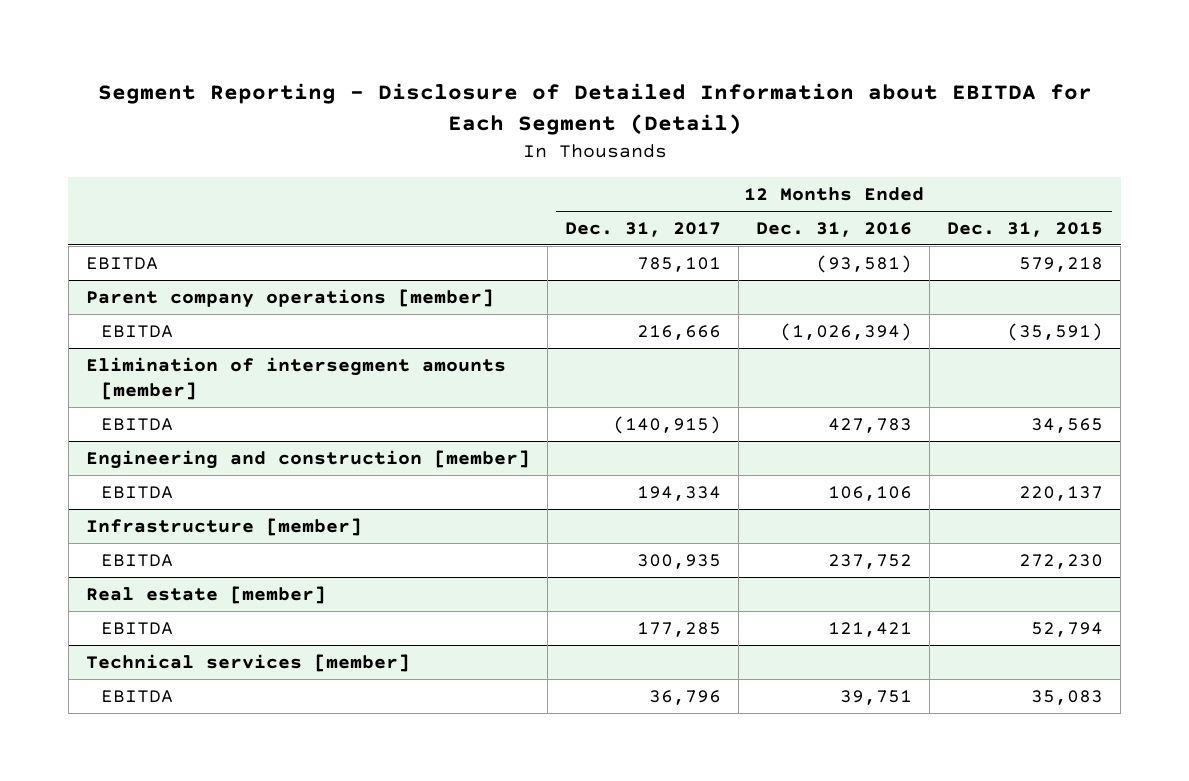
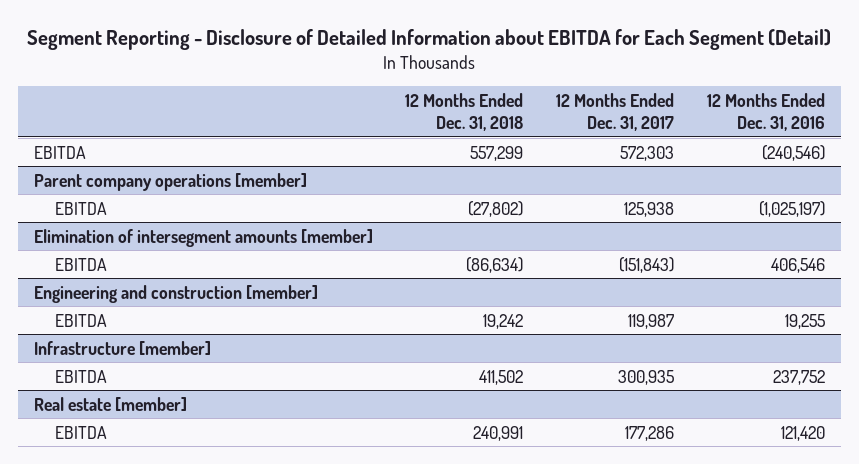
[947,221,1104,237] Dec. 31, 2015 -> none
none -> [405,92,524,131] 12 Months Ended Dec. 31, 2018
[637,256,722,272] 785,101 -> [620,145,675,161] 572,303
[816,254,913,273] (93,581) -> [761,144,825,161] (240,546)
[637,324,722,340] 216,666 -> [624,201,675,217] 125,938
[780,322,913,341] (1,026,394) -> [758,200,825,217] (1,025,197)
[613,415,722,434] (140,915) -> [619,256,675,273] (151,843)
[828,417,913,433] 427,783 -> [770,257,825,273] 406,546
[637,485,722,501] 194,334 -> [628,313,675,329] 119,987
[828,485,913,501] 106,106 -> [784,313,825,329] 19,255
[85,653,410,672] Technical services [member] -> none
[100,689,173,703] EBITDA -> none
[637,621,722,637] 177,285 -> [625,425,675,441] 177,286
[828,621,913,637] 121,421 -> [780,425,825,441] 121,420

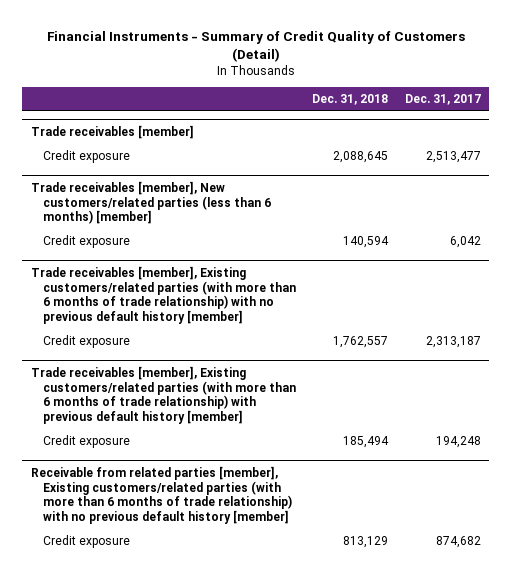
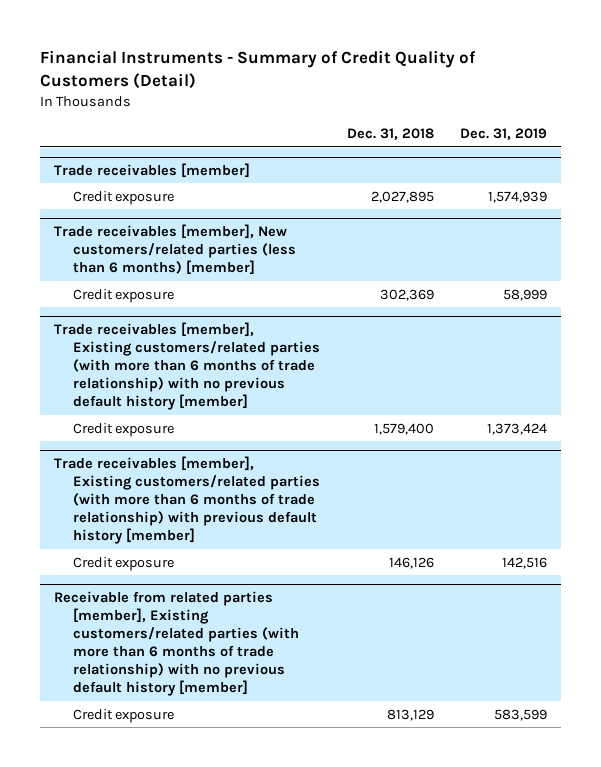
[405,94,482,106] Dec. 31, 2017 -> none
none -> [460,128,548,141] Dec. 31, 2019
[333,151,389,164] 2,088,645 -> [370,190,434,203] 2,027,895
[343,236,390,249] 140,594 -> [379,288,434,301] 302,369
[333,336,389,349] 1,762,557 -> [373,422,434,435] 1,579,400
[343,436,390,449] 185,494 -> [388,556,434,569] 146,126

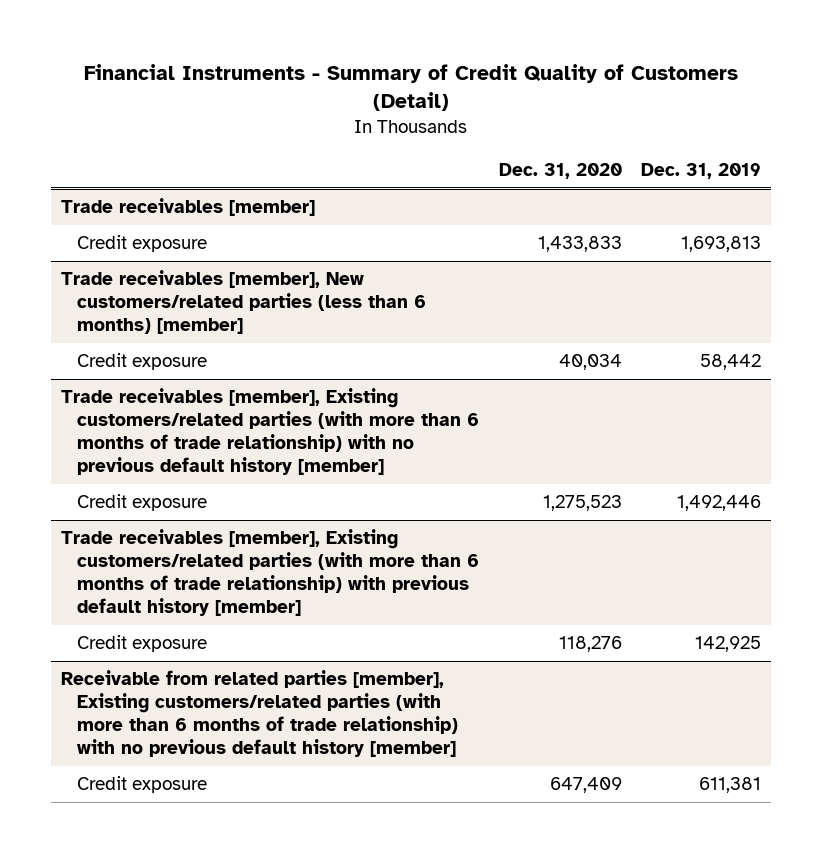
[346,128,434,141] Dec. 31, 2018 -> none
none -> [498,162,622,179] Dec. 31, 2020
[488,190,548,203] 1,574,939 -> [681,236,762,253] 1,693,813
[503,288,548,301] 58,999 -> [700,354,762,371] 58,442
[487,422,548,435] 1,373,424 -> [677,495,762,512] 1,492,446
[502,556,548,569] 142,516 -> [695,636,762,653] 142,925
[494,708,548,721] 583,599 -> [699,777,762,794] 611,381

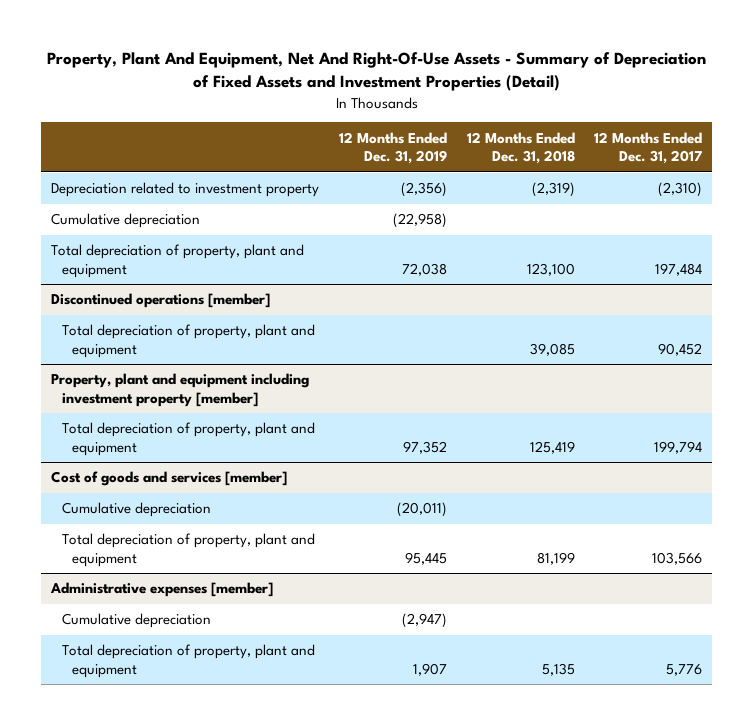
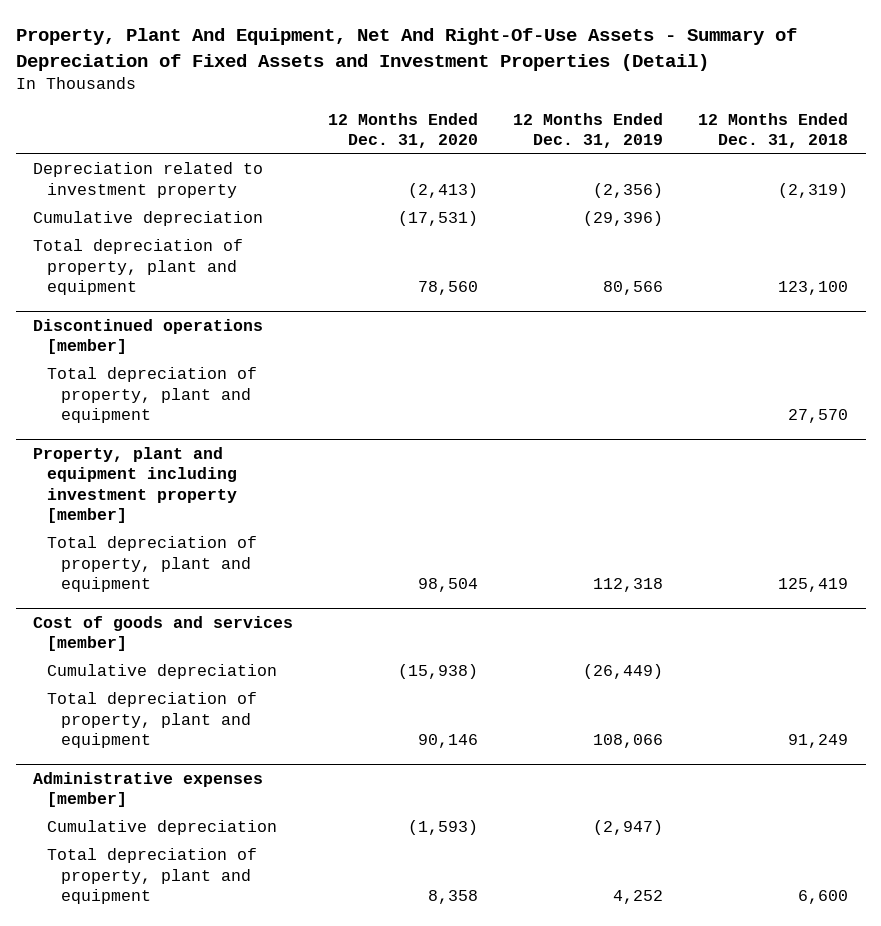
[594,131,703,165] 12 Months Ended Dec. 31, 2017 -> none
none -> [328,112,479,149] 12 Months Ended Dec. 31, 2020
[392,213,447,229] (22,958) -> [583,211,664,227] (29,396)
[401,263,447,277] 72,038 -> [603,281,664,296] 80,566
[529,343,575,357] 39,085 -> [788,409,849,424] 27,570
[402,441,447,455] 97,352 -> [593,578,664,593] 112,318
[396,502,447,518] (20,011) -> [583,664,664,680] (26,449)
[404,552,447,566] 95,445 -> [593,734,664,749] 108,066
[536,552,575,566] 81,199 -> [788,734,849,749] 91,249
[412,663,447,677] 1,907 -> [613,890,664,905] 4,252
[541,663,575,677] 5,135 -> [798,890,849,905] 6,600

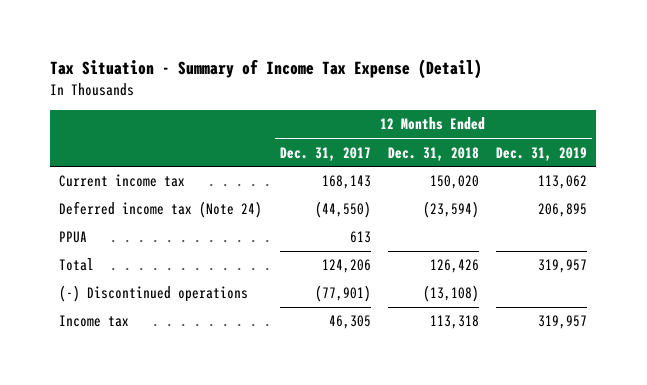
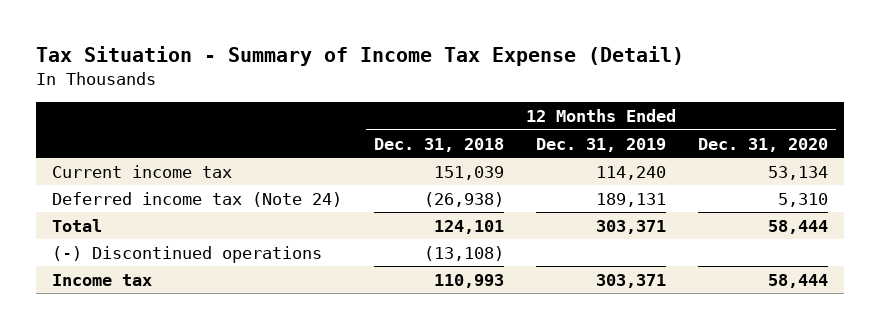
[279,146,371,161] Dec. 31, 2017 -> none
none -> [697,137,828,152] Dec. 31, 2020
[59,231,88,244] PPUA -> none
[429,175,479,190] 150,020 -> [433,165,504,180] 151,039
[538,175,588,190] 113,062 -> [595,165,666,180] 114,240
[422,201,479,219] (23,594) -> [423,191,504,207] (26,938)
[538,203,588,218] 206,895 -> [595,192,666,207] 189,131
[429,259,479,274] 126,426 -> [433,219,504,234] 124,101
[538,259,588,274] 319,957 -> [595,219,666,234] 303,371
[429,315,479,330] 113,318 -> [433,273,504,288] 110,993
[538,315,588,330] 319,957 -> [595,273,666,288] 303,371

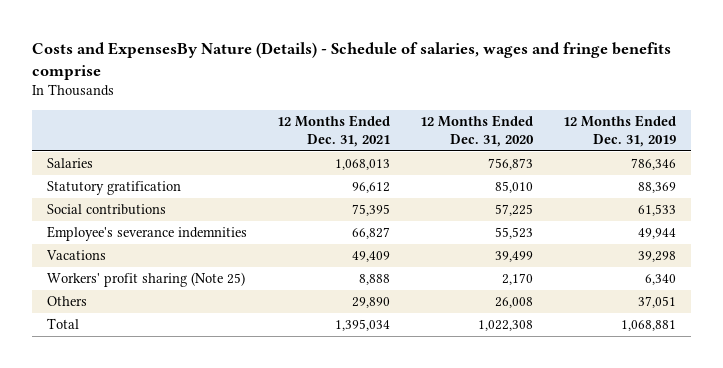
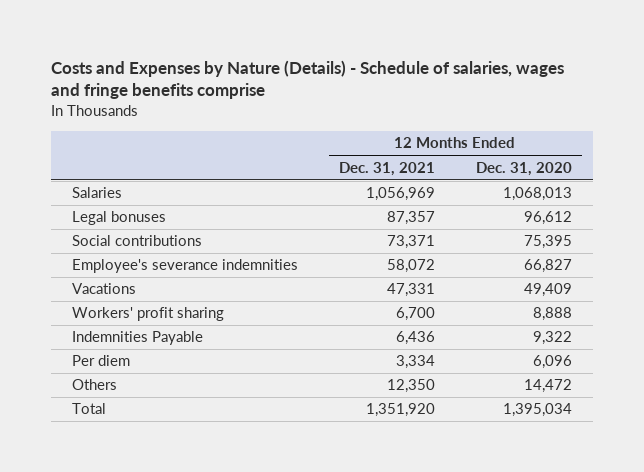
[31,41,671,81] Costs and ExpensesBy Nature (Details) - Schedule of salaries, wages and fringe benefits comprise -> [51,59,565,100] Costs and Expenses by Nature (Details) - Schedule of salaries, wages and fringe benefits comprise
[563,114,677,147] 12 Months Ended Dec. 31, 2019 -> none
[46,181,181,196] Statutory gratification -> none
[334,159,390,171] 1,068,013 -> [365,187,435,202] 1,056,969
[488,158,534,171] 756,873 -> [503,187,573,202] 1,068,013
none -> [71,211,166,226] Legal bonuses
[351,204,390,217] 75,395 -> [386,235,435,250] 73,371
[495,204,534,217] 57,225 -> [524,235,573,250] 75,395
[351,227,390,240] 66,827 -> [386,259,435,274] 58,072
[495,227,534,240] 55,523 -> [524,259,573,274] 66,827
[351,251,390,263] 49,409 -> [386,283,435,298] 47,331
[495,251,534,263] 39,499 -> [524,283,573,298] 49,409
[46,272,245,288] Workers' profit sharing (Note 25) -> [71,307,224,322] Workers' profit sharing
[358,274,390,286] 8,888 -> [395,307,435,322] 6,700
[502,273,534,286] 2,170 -> [533,307,573,322] 8,888
none -> [71,331,203,346] Indemnities Payable
none -> [71,355,130,367] Per diem
[351,297,390,309] 29,890 -> [386,379,435,394] 12,350
[495,297,534,309] 26,008 -> [524,379,573,394] 14,472
[334,319,390,332] 1,395,034 -> [365,403,435,418] 1,351,920
[478,320,534,332] 1,022,308 -> [503,403,573,418] 1,395,034

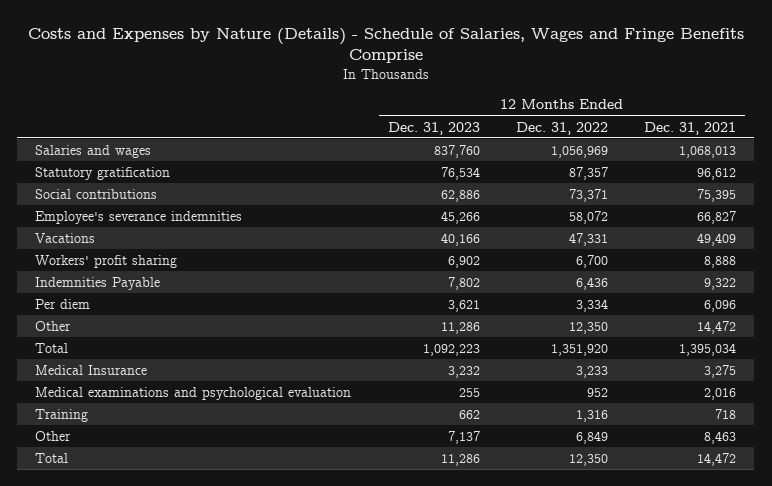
[51,59,565,100] Costs and Expenses by Nature (Details) - Schedule of salaries, wages and fringe benefits comprise -> [27,27,744,64] Costs and Expenses by Nature (Details) - Schedule of Salaries, Wages and Fringe Benefits Comprise
[476,161,573,176] Dec. 31, 2020 -> none
none -> [387,121,480,135] Dec. 31, 2023
none -> [515,121,608,135] Dec. 31, 2022
[71,211,166,226] Legal bonuses -> none
[71,187,122,199] Salaries -> [35,144,152,158] Salaries and wages
[365,187,435,202] 1,056,969 -> [679,145,737,158] 1,068,013
none -> [35,166,171,180] Statutory gratification
[386,235,435,250] 73,371 -> [697,188,737,202] 75,395
[386,259,435,274] 58,072 -> [697,210,737,224] 66,827
[386,283,435,298] 47,331 -> [697,232,737,246] 49,409
[395,307,435,322] 6,700 -> [704,255,737,268] 8,888
[395,331,435,346] 6,436 -> [704,277,737,290] 9,322
[395,355,435,370] 3,334 -> [704,299,737,312] 6,096
[71,379,117,391] Others -> [35,320,72,331] Other
[386,379,435,394] 12,350 -> [697,320,737,334] 14,472
[365,403,435,418] 1,351,920 -> [679,342,737,356] 1,395,034
none -> [35,364,148,375] Medical Insurance
none -> [35,386,352,400] Medical examinations and psychological evaluation
none -> [35,408,89,422] Training
none -> [35,430,72,441] Other
none -> [35,452,69,463] Total

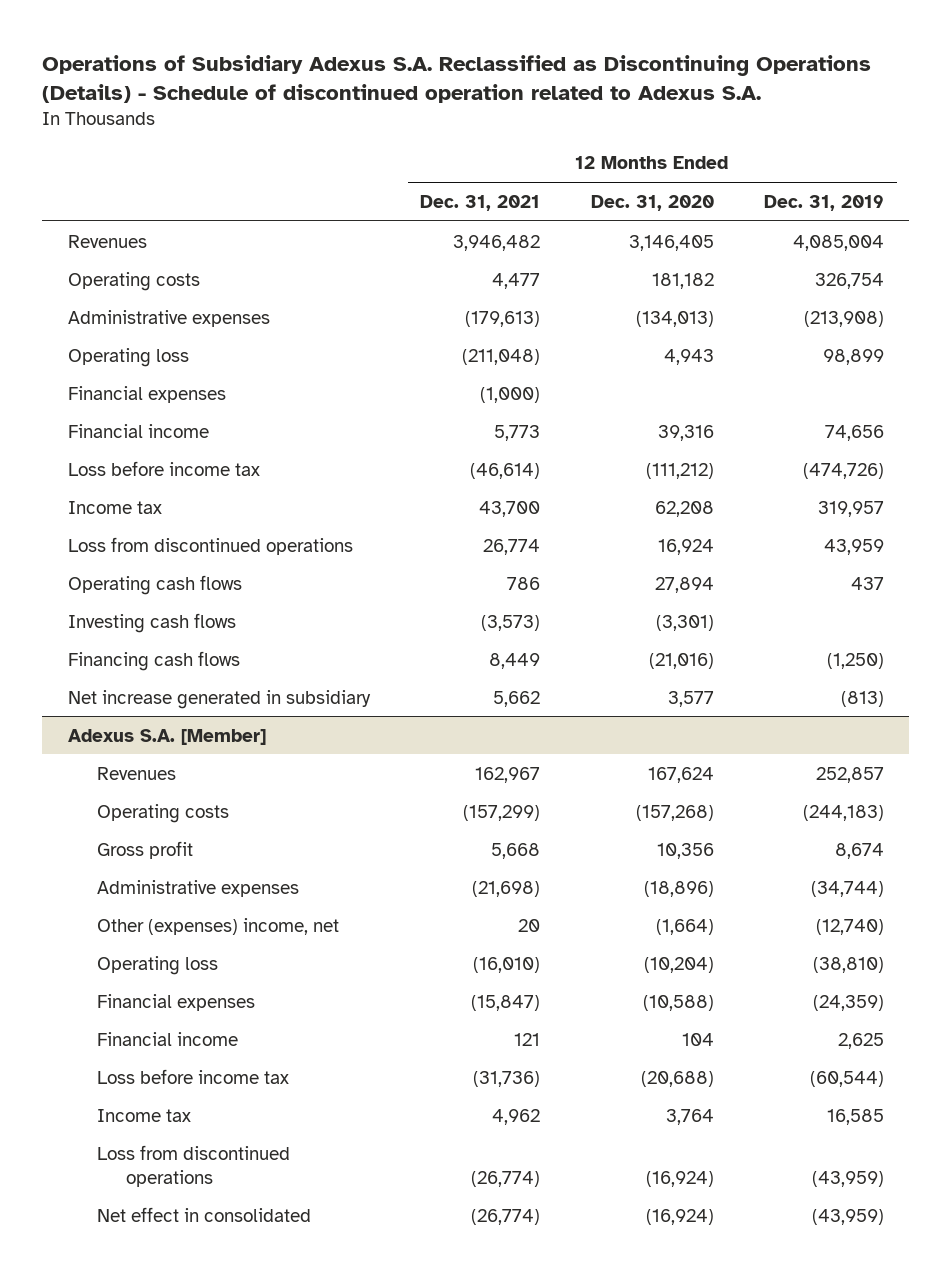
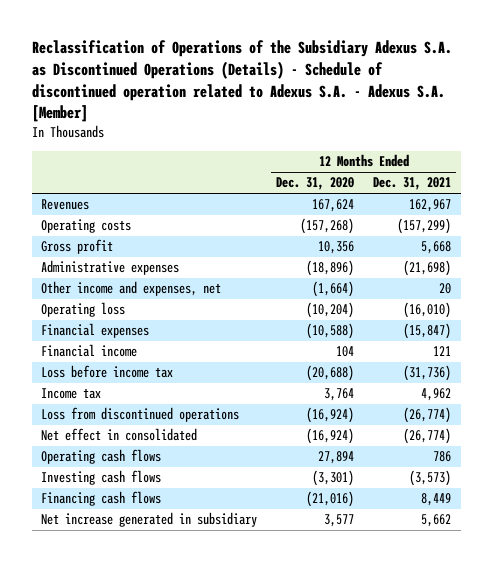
[42,55,872,104] Operations of Subsidiary Adexus S.A. Reclassified as Discontinuing Operations (Details) - Schedule of discontinued operation related to Adexus S.A. -> [31,40,452,123] Reclassification of Operations of the Subsidiary Adexus S.A. as Discontinued Operations (Details) - Schedule of discontinued operation related to Adexus S.A. - Adexus S.A. [Member]
[764,194,885,211] Dec. 31, 2019 -> none
[67,234,147,248] Revenues -> none
[67,271,200,291] Operating costs -> none
[67,309,270,327] Administrative expenses -> none
[67,347,189,367] Operating loss -> none
[67,385,226,403] Financial expenses -> none
[67,423,209,438] Financial income -> none
[67,460,260,476] Loss before income tax -> none
[67,500,162,514] Income tax -> none
[67,536,353,555] Loss from discontinued operations -> none
[67,728,266,745] Adexus S.A. [Member] -> none
[96,917,339,935] Other (expenses) income, net -> [41,281,222,297] Other income and expenses, net
[67,574,242,595] Operating cash flows -> [41,449,162,465] Operating cash flows
[67,612,236,633] Investing cash flows -> [41,470,162,486] Investing cash flows
[67,650,240,671] Financing cash flows -> [41,491,162,507] Financing cash flows
[67,689,371,709] Net increase generated in subsidiary -> [41,512,258,528] Net increase generated in subsidiary

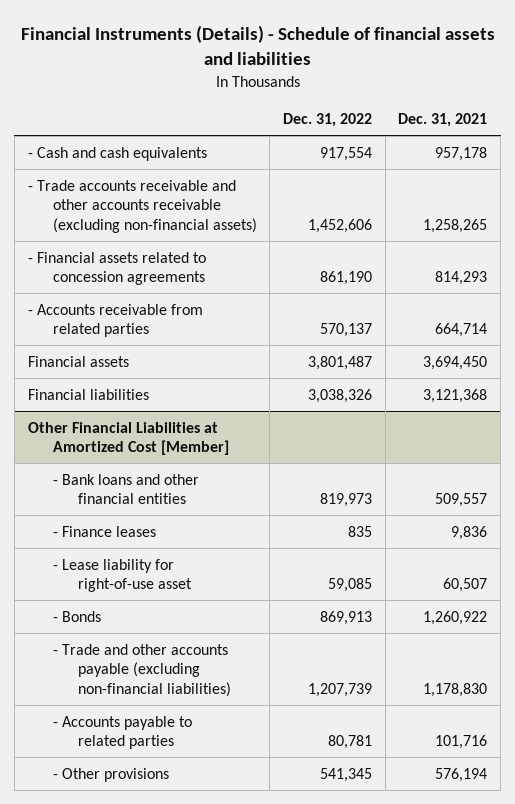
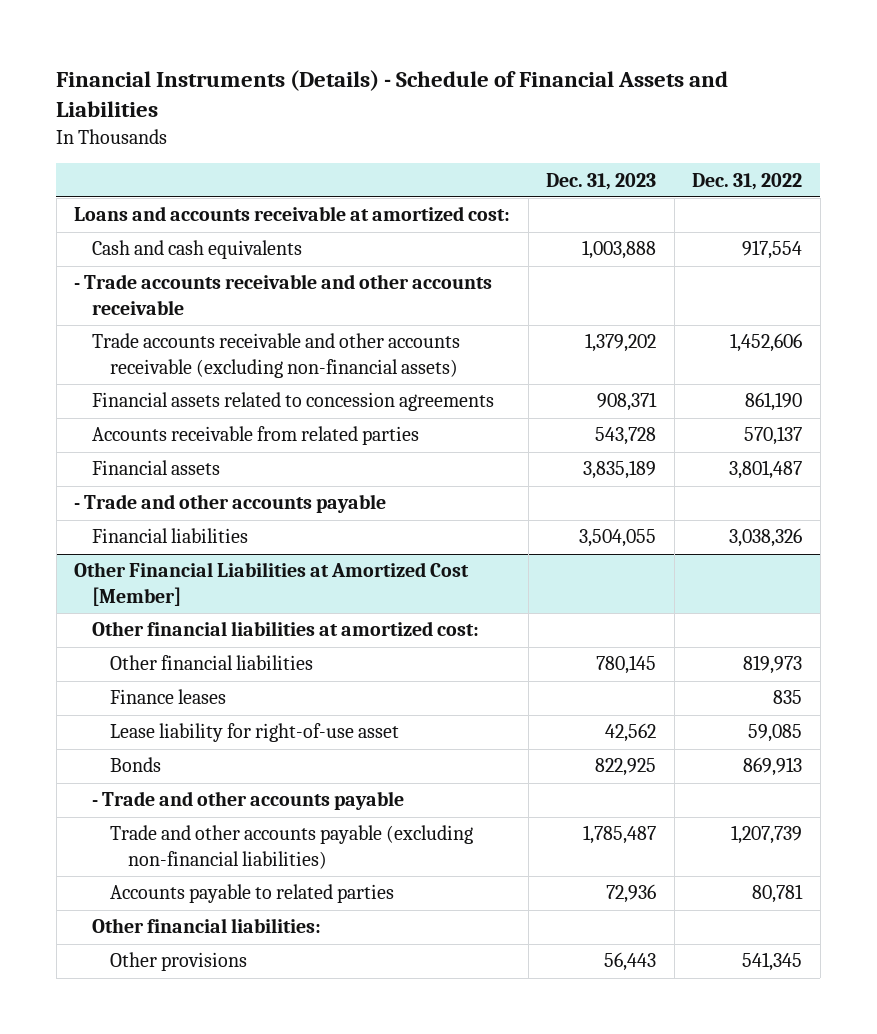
[20,24,495,65] Financial Instruments (Details) - Schedule of financial assets and liabilities -> [56,69,729,118] Financial Instruments (Details) - Schedule of Financial Assets and Liabilities
[398,113,488,128] Dec. 31, 2021 -> none
none -> [546,172,657,190] Dec. 31, 2023
none -> [74,206,511,222] Loans and accounts receivable at amortized cost:
[27,146,207,161] - Cash and cash equivalents -> [92,240,303,260] Cash and cash equivalents
none -> [74,274,493,315] - Trade accounts receivable and other accounts receivable
[27,179,257,233] - Trade accounts receivable and other accounts receivable (excluding non-financial assets) -> [92,333,461,378] Trade accounts receivable and other accounts receivable (excluding non-financial assets)
[27,251,206,286] - Financial assets related to concession agreements -> [92,392,495,412] Financial assets related to concession agreements
[27,303,203,338] - Accounts receivable from related parties -> [92,426,420,446] Accounts receivable from related parties
none -> [74,494,387,514] - Trade and other accounts payable
none -> [92,621,480,637] Other financial liabilities at amortized cost:
[52,473,199,505] - Bank loans and other financial entities -> [109,655,313,671] Other financial liabilities
[52,525,156,537] - Finance leases -> [109,689,226,705] Finance leases
[52,558,192,593] - Lease liability for right-of-use asset -> [109,723,399,743] Lease liability for right-of-use asset
[52,610,101,622] - Bonds -> [109,757,161,773] Bonds
none -> [92,791,405,811] - Trade and other accounts payable
[52,643,231,697] - Trade and other accounts payable (excluding non-financial liabilities) -> [109,825,473,869] Trade and other accounts payable (excluding non-financial liabilities)
[52,715,192,750] - Accounts payable to related parties -> [109,884,394,904] Accounts payable to related parties
none -> [92,918,322,934] Other financial liabilities:
[52,767,169,782] - Other provisions -> [109,952,247,972] Other provisions

